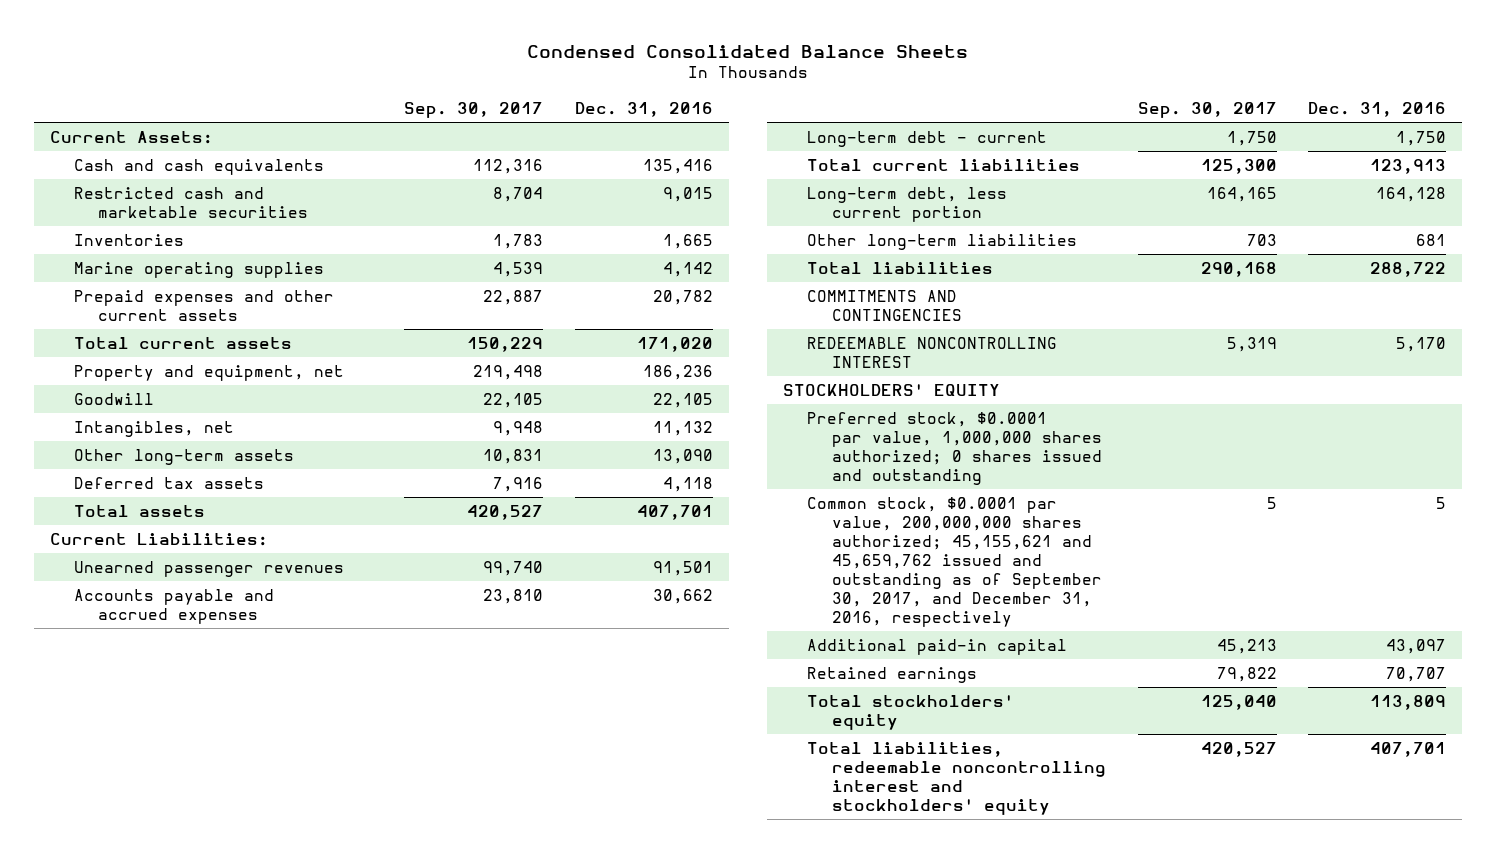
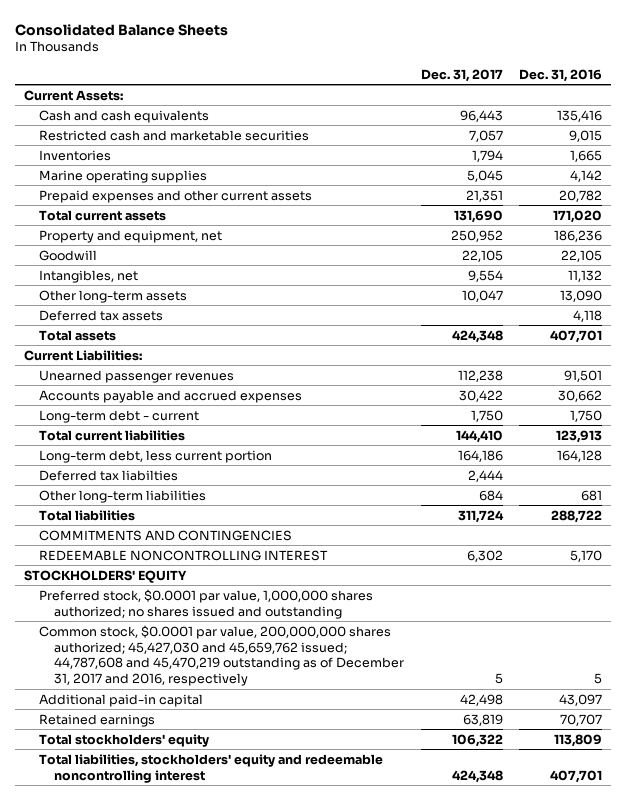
[526,44,968,58] Condensed Consolidated Balance Sheets -> [15,23,229,36] Consolidated Balance Sheets
[403,101,543,118] Sep. 30, 2017 -> none
none -> [420,68,503,82] Dec. 31, 2017
none -> [39,469,179,481] Deferred tax liabilties
[807,412,1102,486] Preferred stock, $0.0001 par value, 1,000,000 shares authorized; 0 shares issued and outstanding -> [39,588,374,619] Preferred stock, $0.0001 par value, 1,000,000 shares authorized; no shares issued and outstanding
[807,497,1102,628] Common stock, $0.0001 par value, 200,000,000 shares authorized; 45,155,621 and 45,659,762 issued and outstanding as of September 30, 2017, and December 31, 2016, respectively -> [39,624,405,687] Common stock, $0.0001 par value, 200,000,000 shares authorized; 45,427,030 and 45,659,762 issued; 44,787,608 and 45,470,219 outstanding as of December 31, 2017 and 2016, respectively
[807,742,1106,816] Total liabilities, redeemable noncontrolling interest and stockholders' equity -> [39,753,384,783] Total liabilities, stockholders' equity and redeemable noncontrolling interest

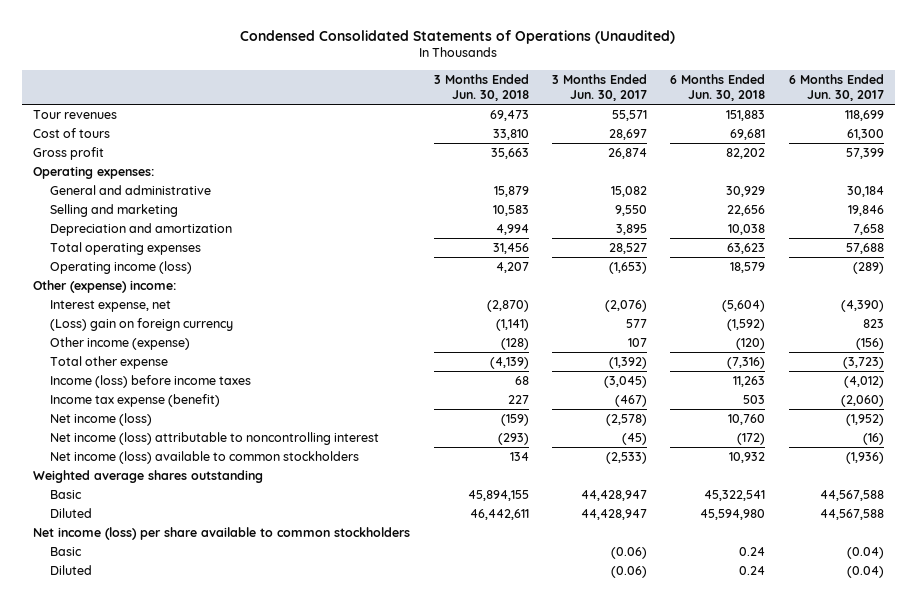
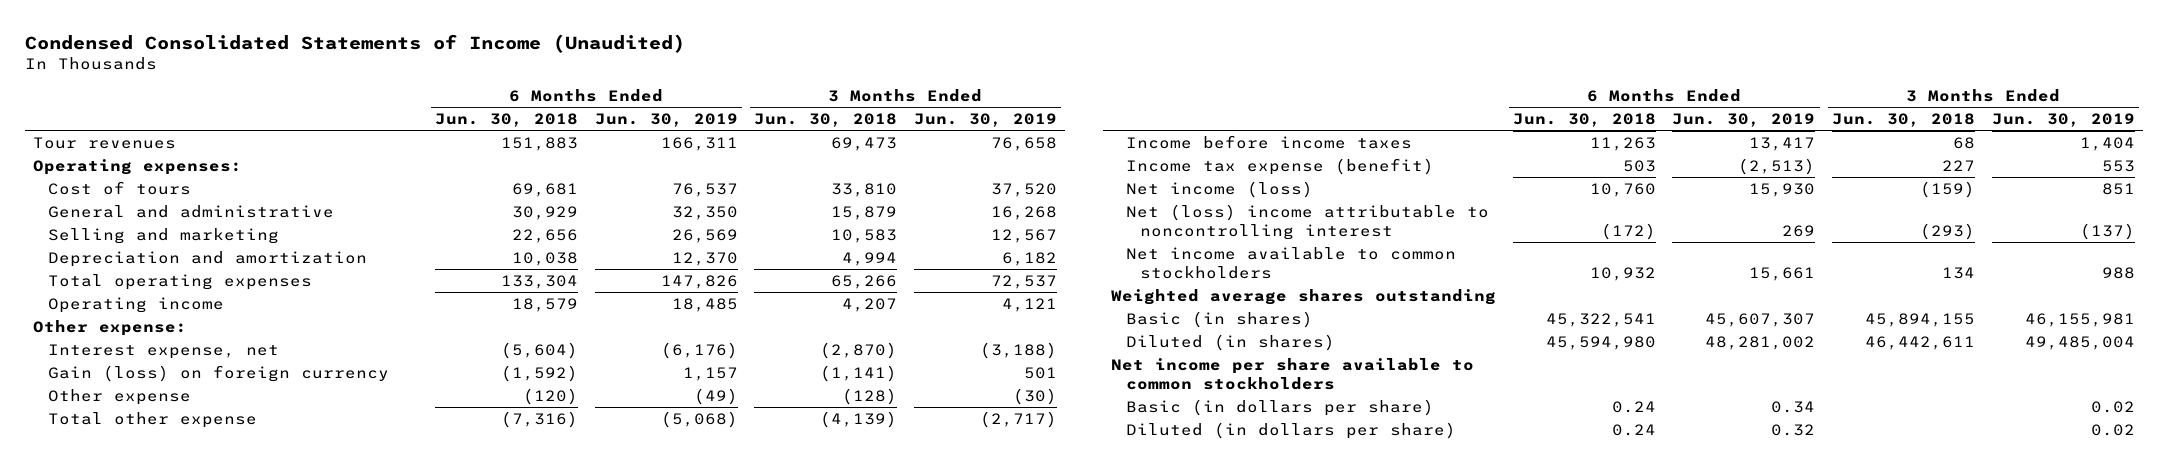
[240,29,676,44] Condensed Consolidated Statements of Operations (Unaudited) -> [25,33,686,53] Condensed Consolidated Statements of Income (Unaudited)
[551,73,647,102] 3 Months Ended Jun. 30, 2017 -> none
[788,73,884,102] 6 Months Ended Jun. 30, 2017 -> none
none -> [594,112,738,127] Jun. 30, 2019
none -> [913,112,1057,127] Jun. 30, 2019
[33,146,105,160] Gross profit -> none
[33,127,111,138] Cost of tours -> [47,180,191,195] Cost of tours
[492,242,529,254] 31,456 -> [831,274,898,289] 65,266
[727,242,766,254] 63,623 -> [501,274,579,289] 133,304
[50,260,193,274] Operating income (loss) -> [47,296,224,313] Operating income
[33,279,177,293] Other (expense) income: -> [33,319,188,336] Other expense:
[50,317,234,331] (Loss) gain on foreign currency -> [47,364,389,382] Gain (loss) on foreign currency
[50,336,191,350] Other income (expense) -> [47,388,191,405] Other expense
[50,374,252,388] Income (loss) before income taxes -> [1125,134,1412,149] Income before income taxes
[50,431,380,445] Net income (loss) attributable to noncontrolling interest -> [1125,203,1489,240] Net (loss) income attributable to noncontrolling interest
[50,450,360,464] Net income (loss) available to common stockholders -> [1125,246,1456,279] Net income available to common stockholders
[50,489,83,499] Basic -> [1125,310,1313,328] Basic (in shares)
[50,507,93,518] Diluted -> [1125,333,1335,351] Diluted (in shares)
[33,526,411,540] Net income (loss) per share available to common stockholders -> [1111,357,1475,390] Net income per share available to common stockholders
[50,546,83,556] Basic -> [1125,398,1434,416] Basic (in dollars per share)
[50,564,93,575] Diluted -> [1125,421,1456,439] Diluted (in dollars per share)

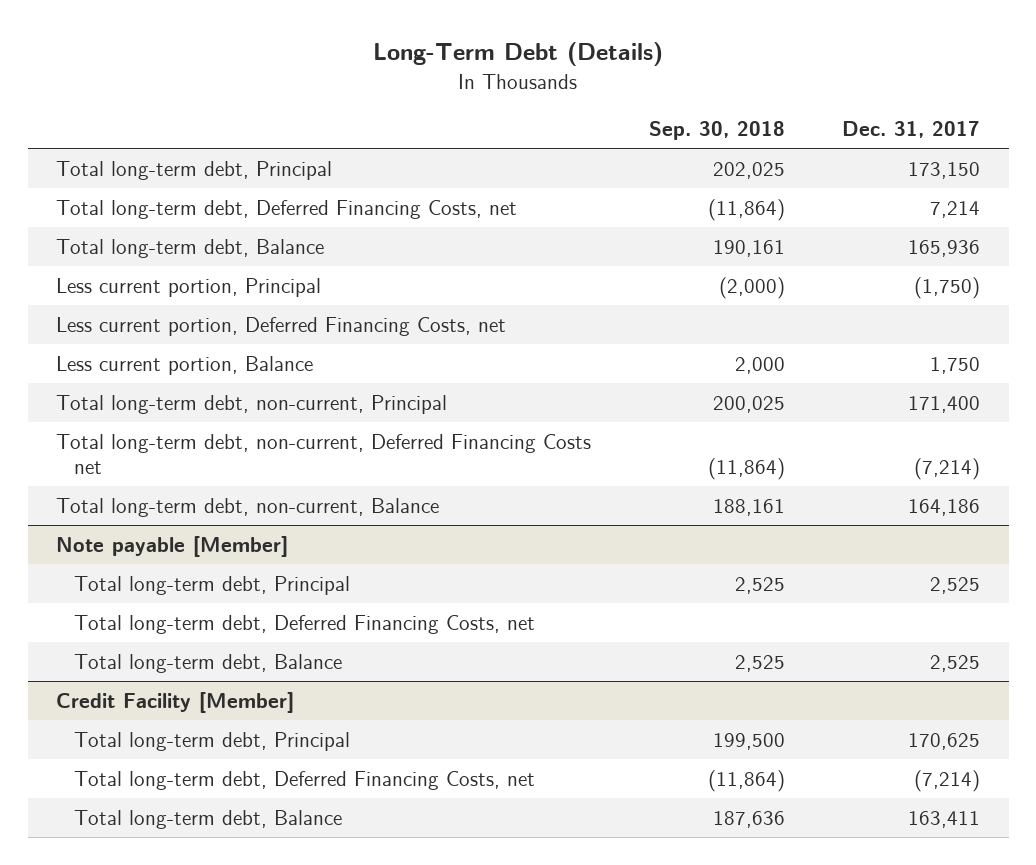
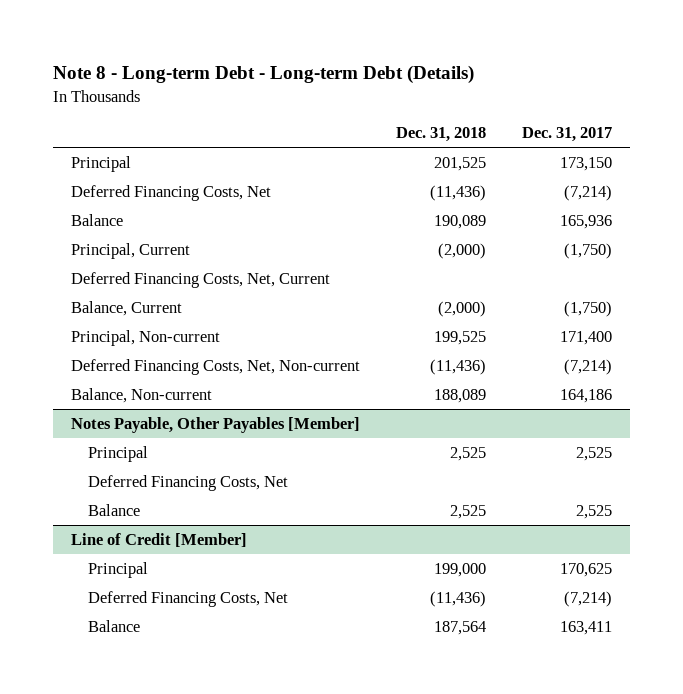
[373,42,664,67] Long-Term Debt (Details) -> [53,65,475,85] Note 8 - Long-term Debt - Long-term Debt (Details)
[648,121,785,141] Sep. 30, 2018 -> none
none -> [396,127,487,143] Dec. 31, 2018
[56,160,333,180] Total long-term debt, Principal -> [71,155,132,172] Principal
[56,199,518,219] Total long-term debt, Deferred Financing Costs, net -> [71,184,272,201] Deferred Financing Costs, Net
[929,200,980,218] 7,214 -> [563,184,612,201] (7,214)
[56,238,325,258] Total long-term debt, Balance -> [71,213,124,226] Balance
[56,277,322,297] Less current portion, Principal -> [71,242,191,259] Principal, Current
[56,316,507,336] Less current portion, Deferred Financing Costs, net -> [71,271,331,288] Deferred Financing Costs, Net, Current
[56,355,314,375] Less current portion, Balance -> [71,300,183,316] Balance, Current
[929,356,980,374] 1,750 -> [563,300,612,317] (1,750)
[56,394,448,414] Total long-term debt, non-current, Principal -> [71,329,221,346] Principal, Non-current
[56,433,592,475] Total long-term debt, non-current, Deferred Financing Costs net -> [71,358,361,375] Deferred Financing Costs, Net, Non-current
[56,497,440,517] Total long-term debt, non-current, Balance -> [71,387,213,403] Balance, Non-current
[56,535,289,557] Note payable [Member] -> [71,416,361,433] Notes Payable, Other Payables [Member]
[73,575,350,595] Total long-term debt, Principal -> [87,445,148,462] Principal
[73,614,535,634] Total long-term debt, Deferred Financing Costs, net -> [87,474,288,491] Deferred Financing Costs, Net
[73,653,342,673] Total long-term debt, Balance -> [87,503,140,516] Balance
[56,691,295,713] Credit Facility [Member] -> [71,532,248,547] Line of Credit [Member]
[73,731,350,751] Total long-term debt, Principal -> [87,561,148,578] Principal
[73,770,535,790] Total long-term debt, Deferred Financing Costs, net -> [87,590,288,607] Deferred Financing Costs, Net
[73,809,342,829] Total long-term debt, Balance -> [87,619,140,632] Balance

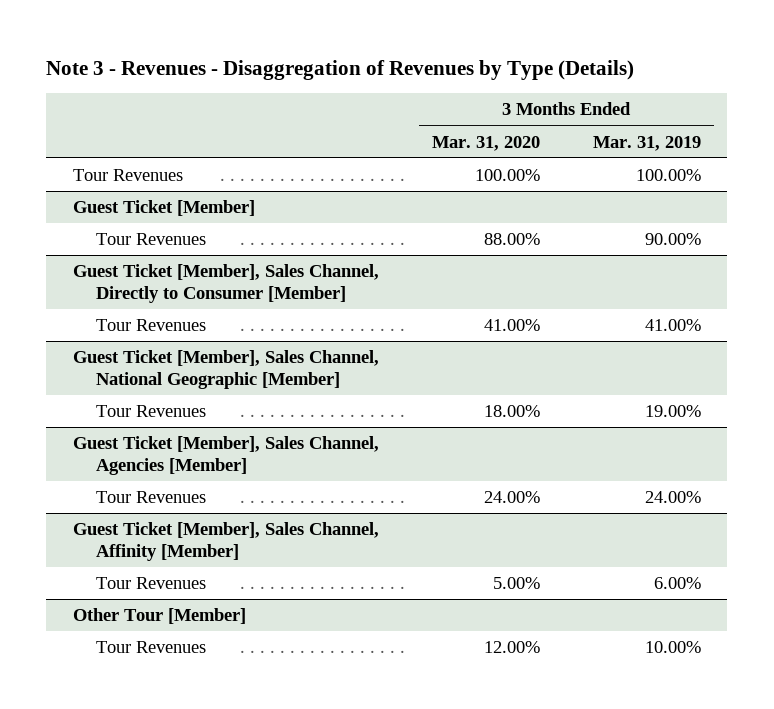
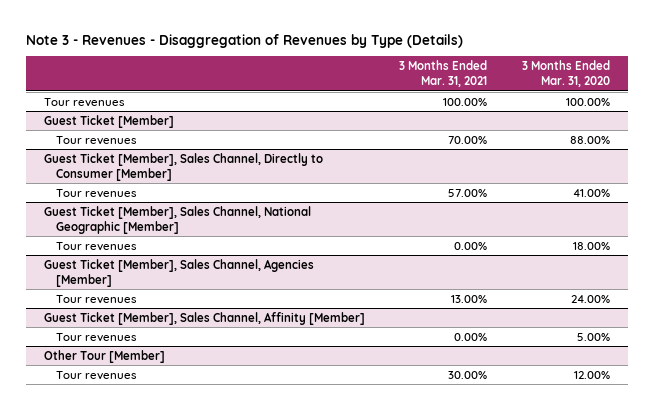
[592,135,701,151] Mar. 31, 2019 -> none
none -> [399,60,488,88] 3 Months Ended Mar. 31, 2021
[72,169,183,182] Tour Revenues -> [43,97,125,107] Tour revenues
[96,233,207,246] Tour Revenues -> [56,135,138,145] Tour revenues
[96,319,207,332] Tour Revenues -> [56,188,138,198] Tour revenues
[96,405,207,418] Tour Revenues -> [56,241,138,251] Tour revenues
[96,491,207,504] Tour Revenues -> [56,294,138,304] Tour revenues
[96,577,207,590] Tour Revenues -> [56,332,138,342] Tour revenues
[96,641,207,654] Tour Revenues -> [56,370,138,380] Tour revenues

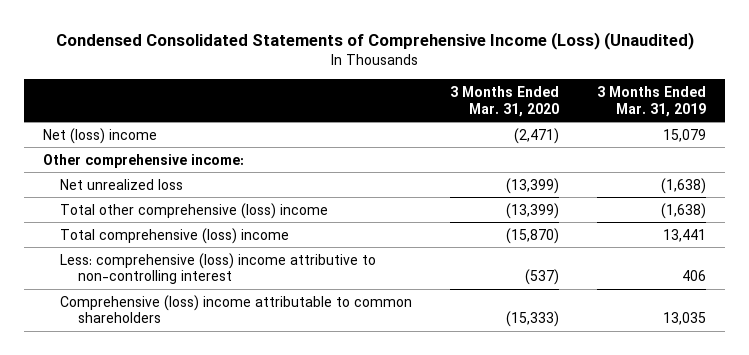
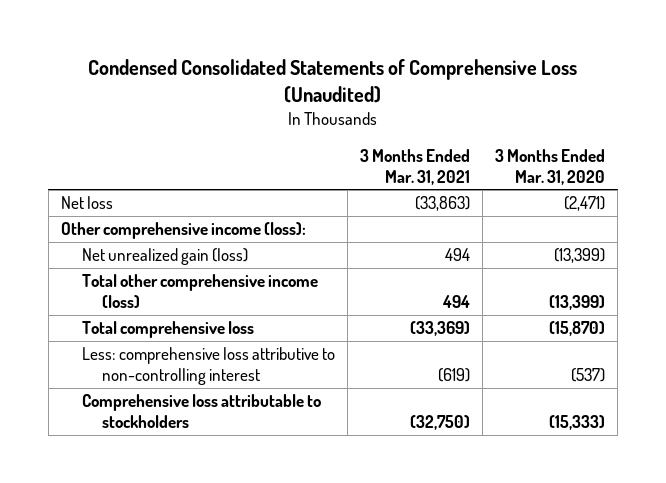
[55,32,694,51] Condensed Consolidated Statements of Comprehensive Income (Loss) (Unaudited) -> [88,59,578,103] Condensed Consolidated Statements of Comprehensive Loss (Unaudited)
[597,86,707,117] 3 Months Ended Mar. 31, 2019 -> none
none -> [359,148,470,185] 3 Months Ended Mar. 31, 2021
[42,127,157,144] Net (loss) income -> [61,196,114,210] Net loss
[42,153,244,168] Other comprehensive income: -> [61,222,307,240] Other comprehensive income (loss):
[60,178,184,190] Net unrealized loss -> [81,248,248,266] Net unrealized gain (loss)
[60,202,329,219] Total other comprehensive (loss) income -> [81,274,318,309] Total other comprehensive income (loss)
[60,227,290,244] Total comprehensive (loss) income -> [81,321,254,339] Total comprehensive loss
[60,252,377,285] Less: comprehensive (loss) income attributive to non-controlling interest -> [81,347,335,386] Less: comprehensive loss attributive to non-controlling interest
[60,294,413,324] Comprehensive (loss) income attributable to common shareholders -> [81,394,321,429] Comprehensive loss attributable to stockholders

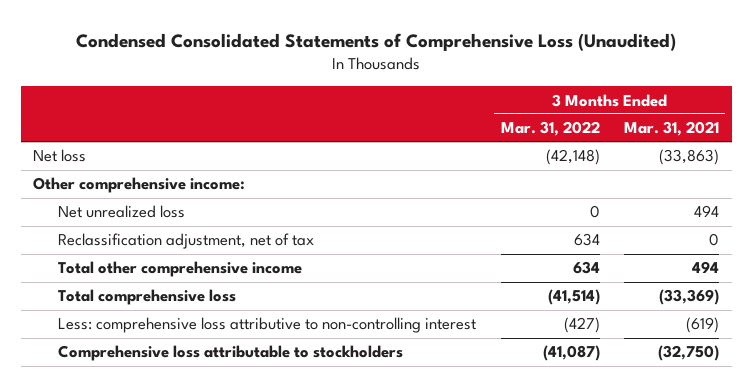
[495,148,606,185] 3 Months Ended Mar. 31, 2020 -> none
none -> [500,121,600,137] Mar. 31, 2022
[61,222,307,240] Other comprehensive income (loss): -> [33,177,246,194] Other comprehensive income:
[81,248,248,266] Net unrealized gain (loss) -> [57,205,185,219] Net unrealized loss
none -> [57,233,314,250] Reclassification adjustment, net of tax
[81,274,318,309] Total other comprehensive income (loss) -> [57,261,302,278] Total other comprehensive income

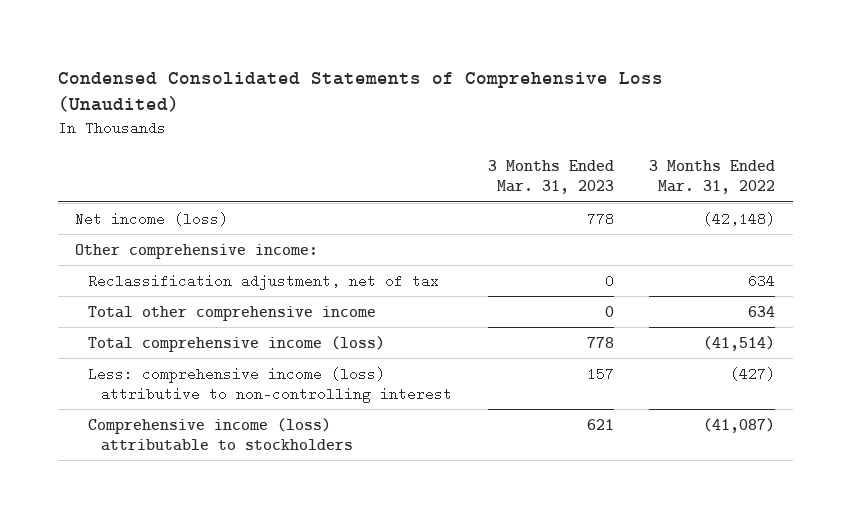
[624,121,720,137] Mar. 31, 2021 -> none
none -> [487,160,614,195] 3 Months Ended Mar. 31, 2023
[33,149,87,163] Net loss -> [75,211,229,226] Net income (loss)
[57,205,185,219] Net unrealized loss -> none
[57,289,236,306] Total comprehensive loss -> [88,335,386,352] Total comprehensive income (loss)
[57,317,476,334] Less: comprehensive loss attributive to non-controlling interest -> [88,366,453,404] Less: comprehensive income (loss) attributive to non-controlling interest
[57,345,403,362] Comprehensive loss attributable to stockholders -> [88,417,354,452] Comprehensive income (loss) attributable to stockholders

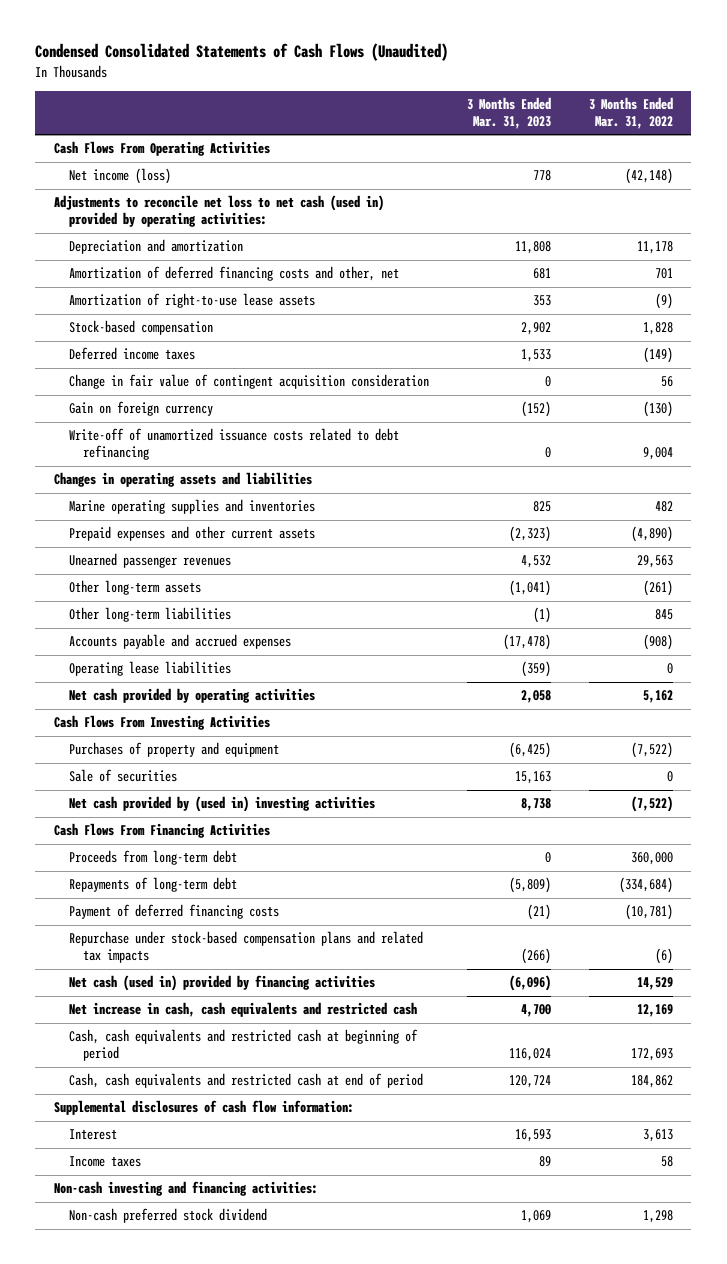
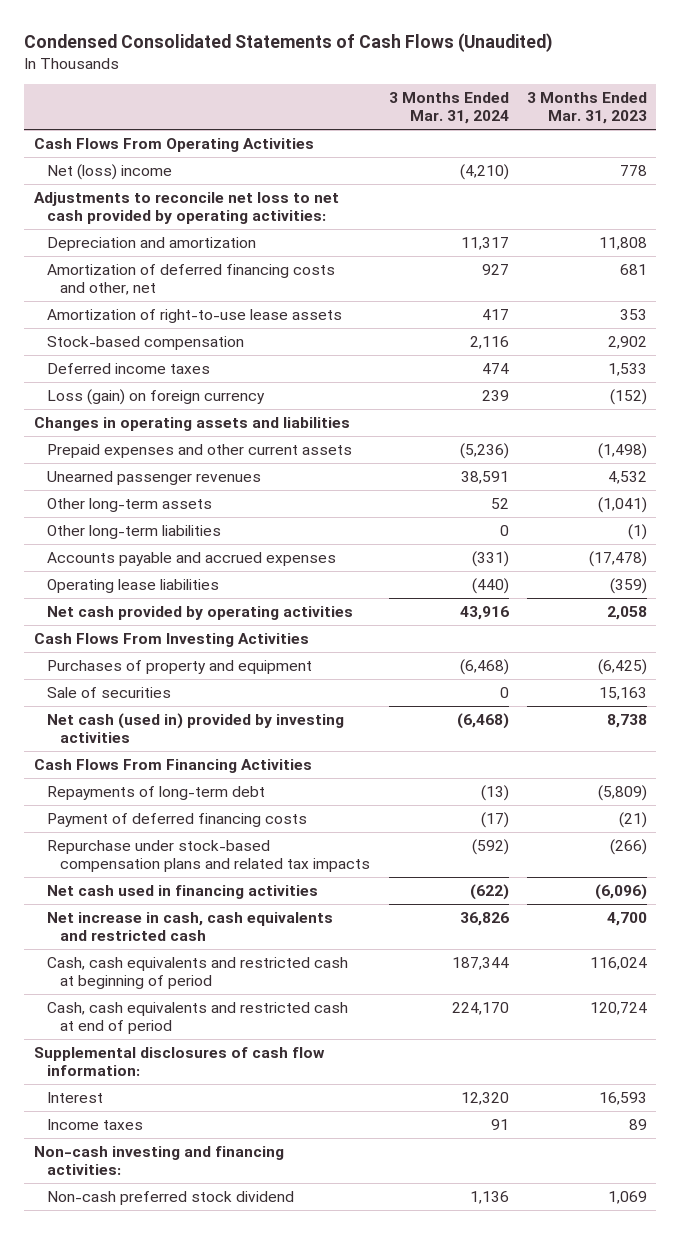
[588,96,673,129] 3 Months Ended Mar. 31, 2022 -> none
none -> [388,91,509,125] 3 Months Ended Mar. 31, 2024
[68,168,171,185] Net income (loss) -> [46,163,172,180] Net (loss) income
[54,195,385,228] Adjustments to reconcile net loss to net cash (used in) provided by operating activities: -> [33,191,339,225] Adjustments to reconcile net loss to net cash provided by operating activities:
[68,374,429,390] Change in fair value of contingent acquisition consideration -> none
[68,428,399,461] Write-off of unamortized issuance costs related to debt refinancing -> none
[68,401,213,417] Gain on foreign currency -> [46,388,265,405] Loss (gain) on foreign currency
[68,499,315,515] Marine operating supplies and inventories -> none
[508,526,551,543] (2,323) -> [597,442,647,459] (1,498)
[68,796,375,813] Net cash provided by (used in) investing activities -> [46,712,344,744] Net cash (used in) provided by investing activities
[68,850,237,866] Proceeds from long-term debt -> none
[68,975,375,992] Net cash (used in) provided by financing activities -> [46,884,318,899] Net cash used in financing activities

